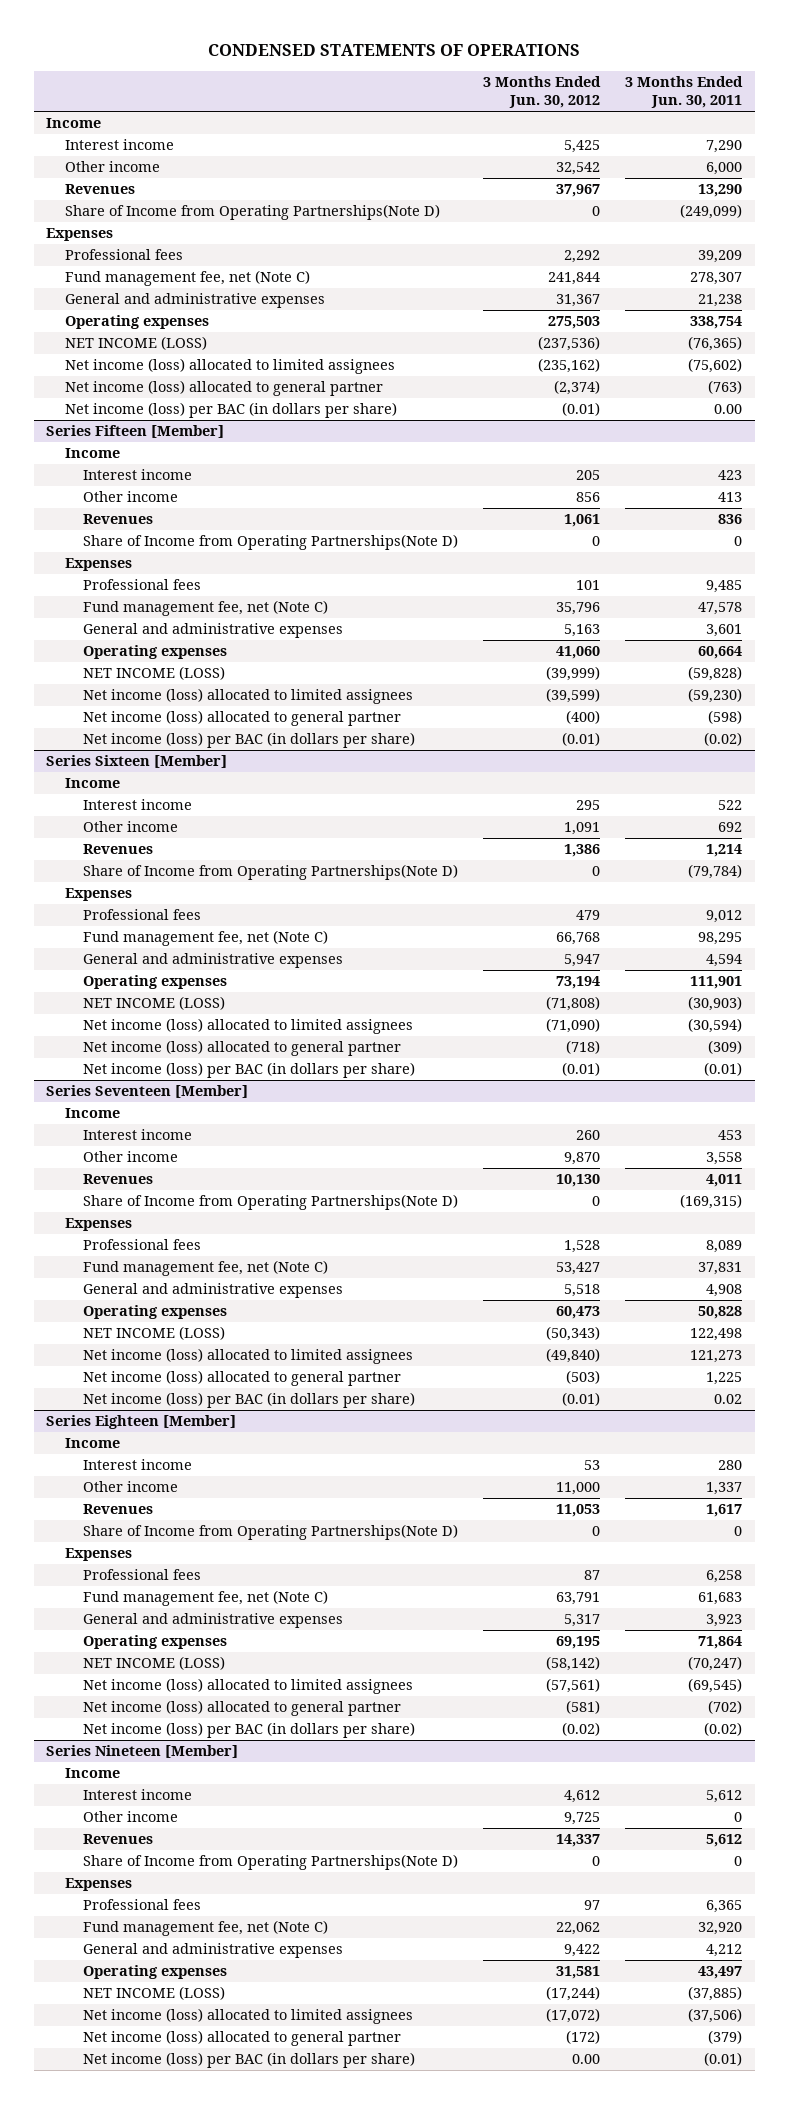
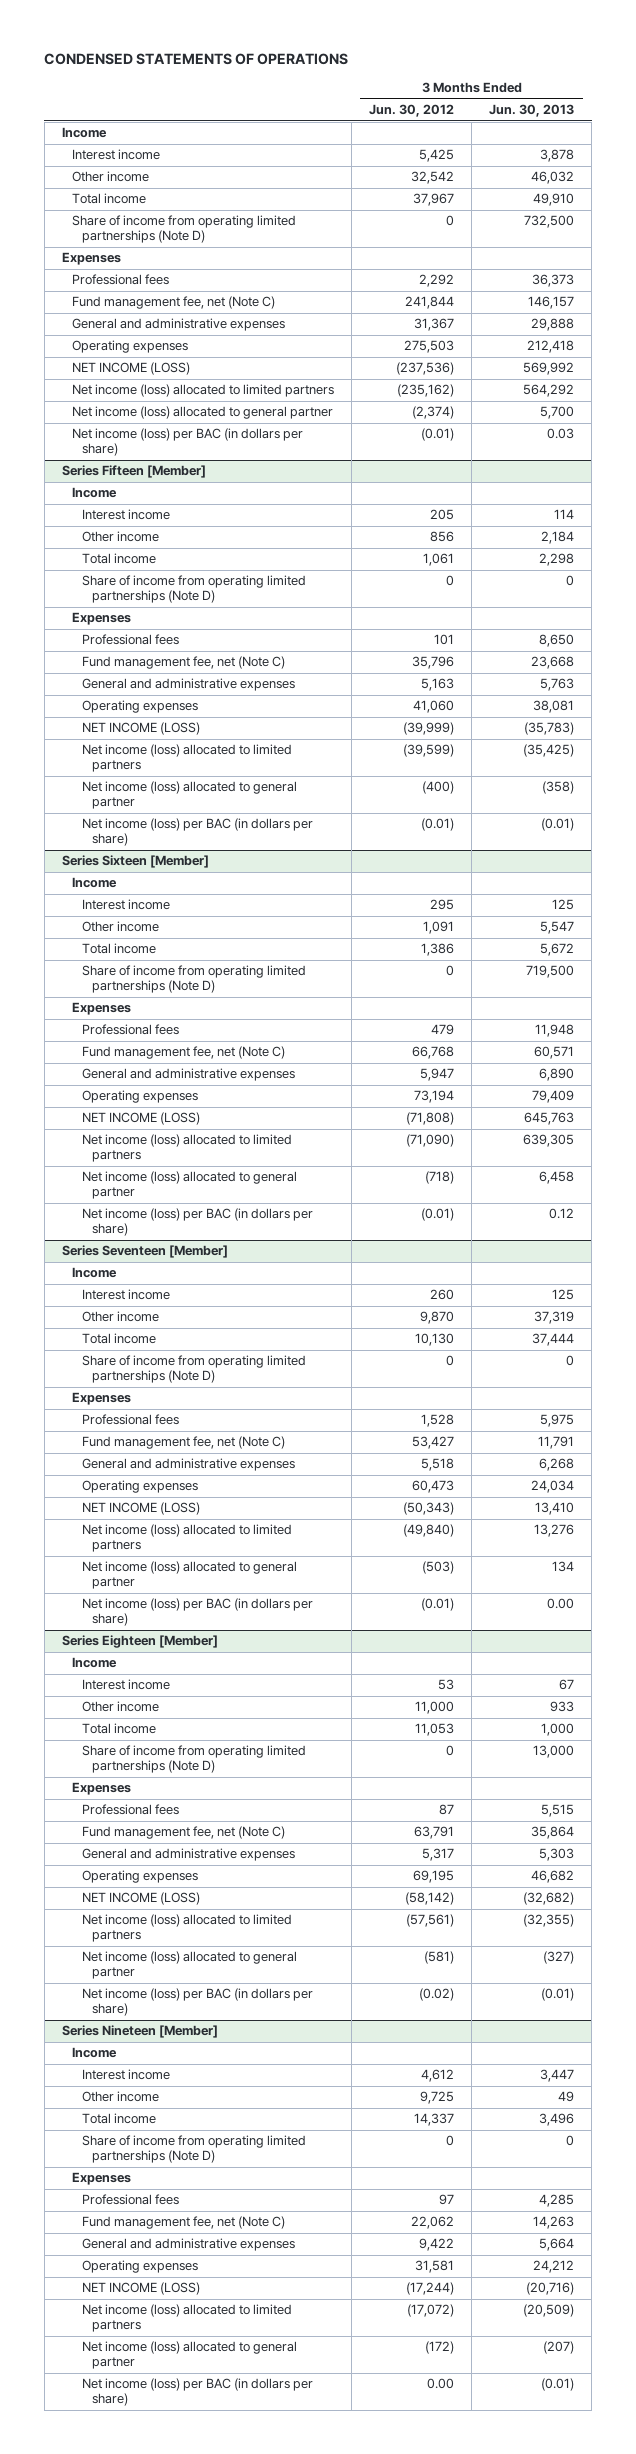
[625,76,744,109] 3 Months Ended Jun. 30, 2011 -> none
none -> [489,104,575,118] Jun. 30, 2013
[64,184,135,195] Revenues -> [72,193,147,205] Total income
[64,204,440,221] Share of Income from Operating Partnerships(Note D) -> [72,215,297,244] Share of income from operating limited partnerships (Note D)
[64,358,395,375] Net income (loss) allocated to limited assignees -> [72,384,335,398] Net income (loss) allocated to limited partners
[83,514,154,525] Revenues -> [82,553,157,565] Total income
[83,534,459,551] Share of Income from Operating Partnerships(Note D) -> [82,575,307,604] Share of income from operating limited partnerships (Note D)
[83,688,414,705] Net income (loss) allocated to limited assignees -> [82,744,293,773] Net income (loss) allocated to limited partners
[83,844,154,855] Revenues -> [82,943,157,955] Total income
[83,864,459,881] Share of Income from Operating Partnerships(Note D) -> [82,965,307,994] Share of income from operating limited partnerships (Note D)
[83,1018,414,1035] Net income (loss) allocated to limited assignees -> [82,1134,293,1163] Net income (loss) allocated to limited partners
[83,1174,154,1185] Revenues -> [82,1333,157,1345] Total income
[83,1194,459,1211] Share of Income from Operating Partnerships(Note D) -> [82,1355,307,1384] Share of income from operating limited partnerships (Note D)
[83,1348,414,1365] Net income (loss) allocated to limited assignees -> [82,1524,293,1553] Net income (loss) allocated to limited partners
[83,1504,154,1515] Revenues -> [82,1723,157,1735] Total income
[83,1524,459,1541] Share of Income from Operating Partnerships(Note D) -> [82,1745,307,1774] Share of income from operating limited partnerships (Note D)
[83,1678,414,1695] Net income (loss) allocated to limited assignees -> [82,1914,293,1943] Net income (loss) allocated to limited partners
[83,1834,154,1845] Revenues -> [82,2113,157,2125] Total income
[83,1854,459,1871] Share of Income from Operating Partnerships(Note D) -> [82,2135,307,2164] Share of income from operating limited partnerships (Note D)
[83,2008,414,2025] Net income (loss) allocated to limited assignees -> [82,2304,293,2333] Net income (loss) allocated to limited partners

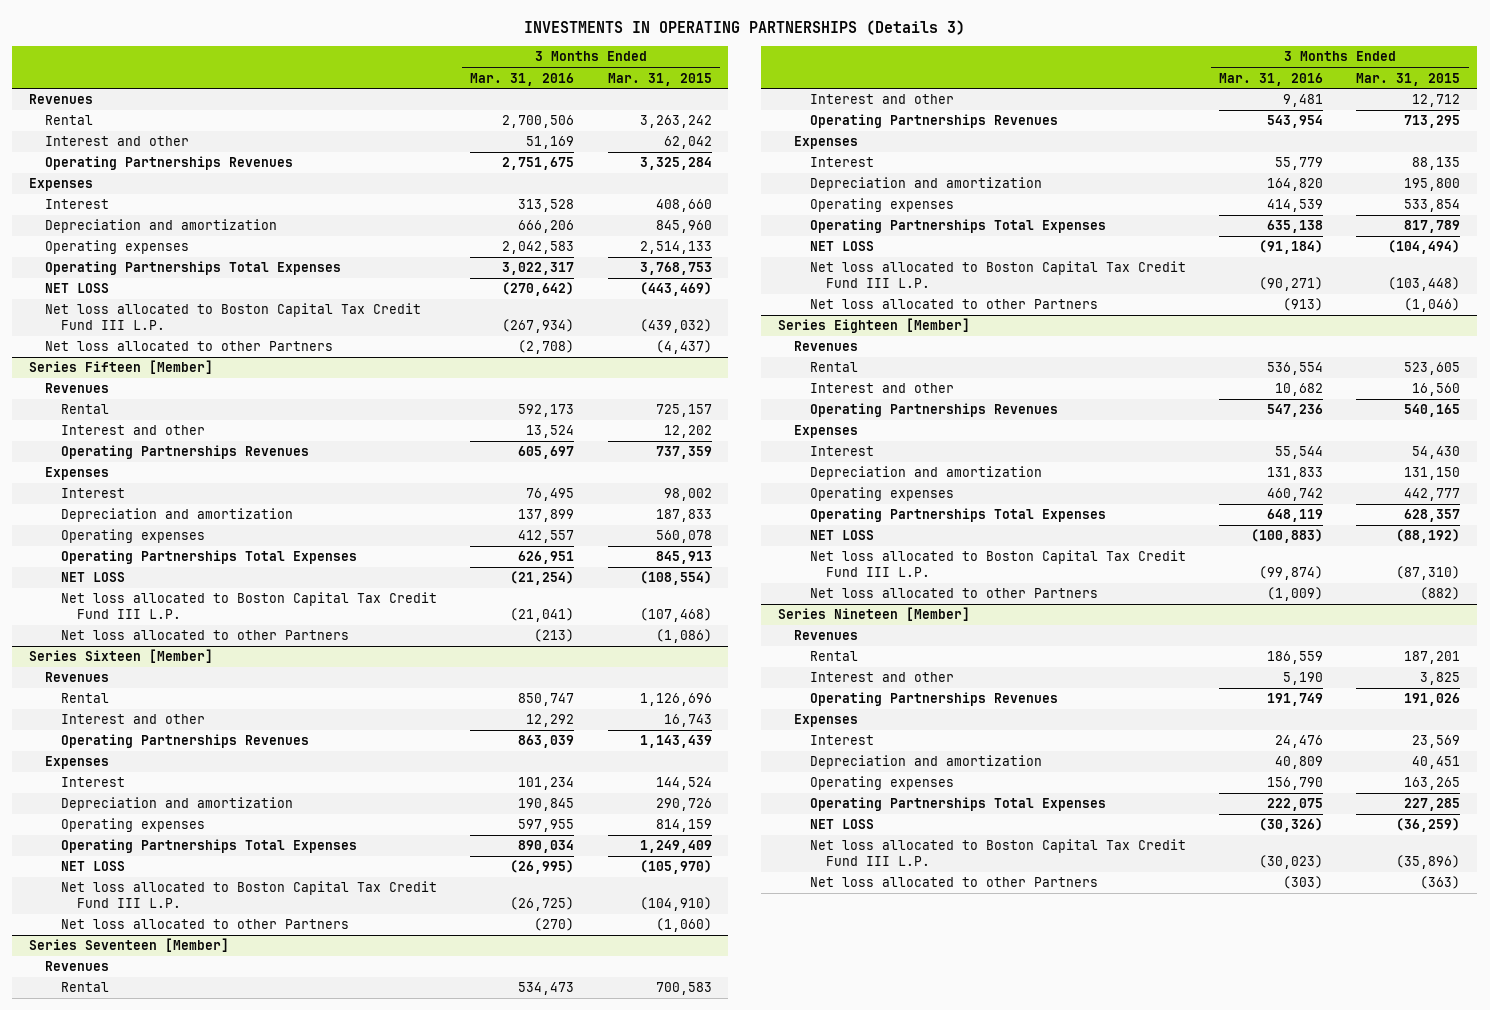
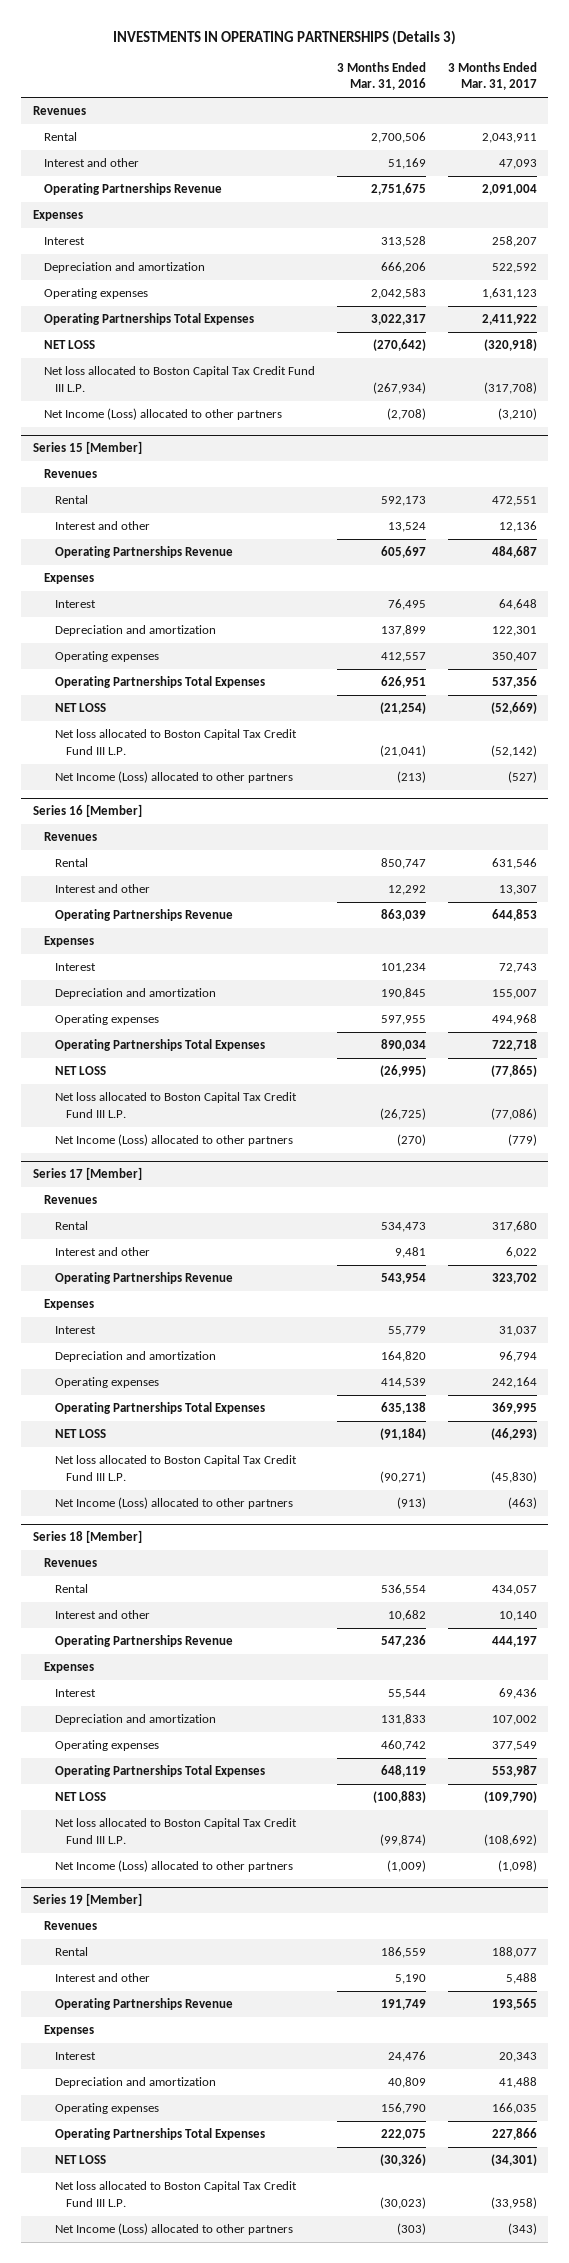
[607,72,712,86] Mar. 31, 2015 -> none
none -> [447,61,537,91] 3 Months Ended Mar. 31, 2017
[45,156,294,171] Operating Partnerships Revenues -> [43,183,222,196] Operating Partnerships Revenue
[45,341,334,352] Net loss allocated to other Partners -> [43,408,282,421] Net Income (Loss) allocated to other partners
[29,360,214,375] Series Fifteen [Member] -> [32,441,142,455] Series 15 [Member]
[61,445,310,460] Operating Partnerships Revenues -> [54,546,233,559] Operating Partnerships Revenue
[61,630,350,641] Net loss allocated to other Partners -> [54,771,293,784] Net Income (Loss) allocated to other partners
[29,649,214,664] Series Sixteen [Member] -> [32,804,142,818] Series 16 [Member]
[61,734,310,749] Operating Partnerships Revenues -> [54,909,233,922] Operating Partnerships Revenue
[61,919,350,930] Net loss allocated to other Partners -> [54,1134,293,1147] Net Income (Loss) allocated to other partners
[29,938,230,953] Series Seventeen [Member] -> [32,1167,142,1181] Series 17 [Member]
[809,114,1058,129] Operating Partnerships Revenues -> [54,1272,233,1285] Operating Partnerships Revenue
[809,299,1098,310] Net loss allocated to other Partners -> [54,1497,293,1510] Net Income (Loss) allocated to other partners
[777,318,970,334] Series Eighteen [Member] -> [32,1530,142,1544] Series 18 [Member]
[809,403,1058,418] Operating Partnerships Revenues -> [54,1635,233,1648] Operating Partnerships Revenue
[809,588,1098,599] Net loss allocated to other Partners -> [54,1860,293,1873] Net Income (Loss) allocated to other partners
[777,607,970,622] Series Nineteen [Member] -> [32,1893,142,1907] Series 19 [Member]
[809,692,1058,707] Operating Partnerships Revenues -> [54,1998,233,2011] Operating Partnerships Revenue
[809,877,1098,888] Net loss allocated to other Partners -> [54,2223,293,2236] Net Income (Loss) allocated to other partners

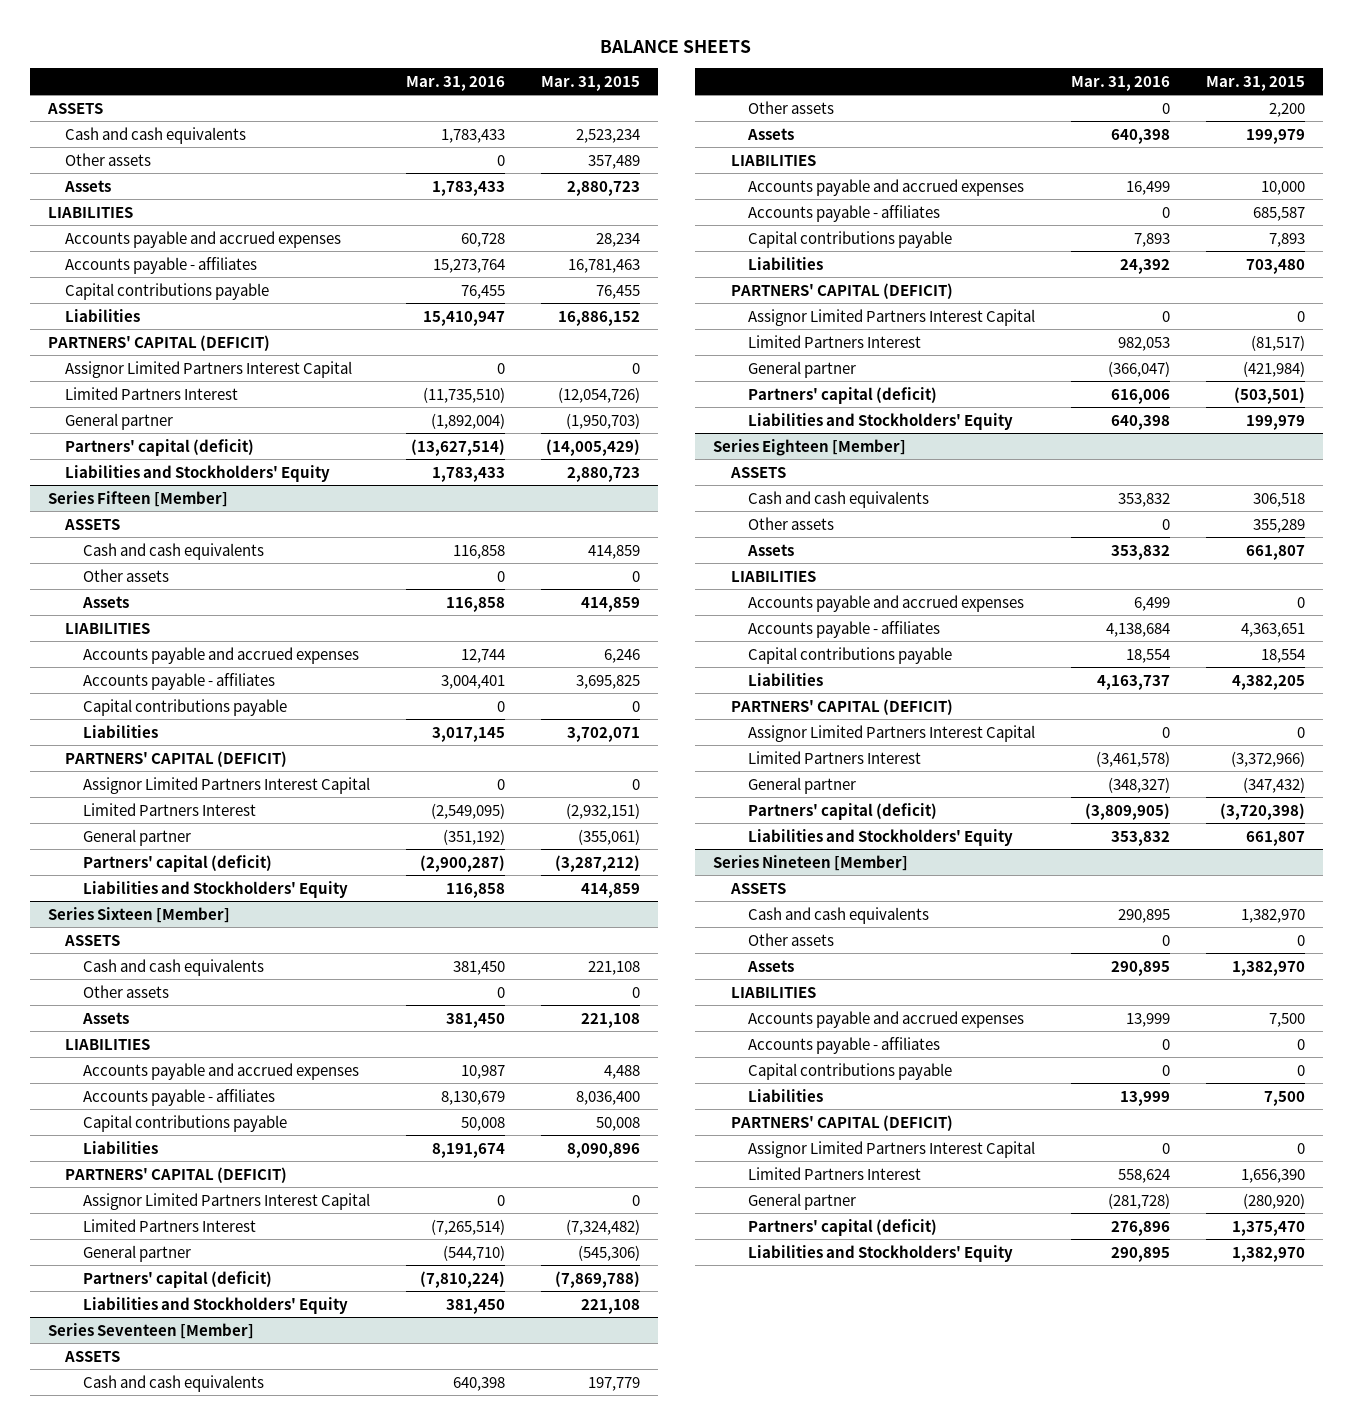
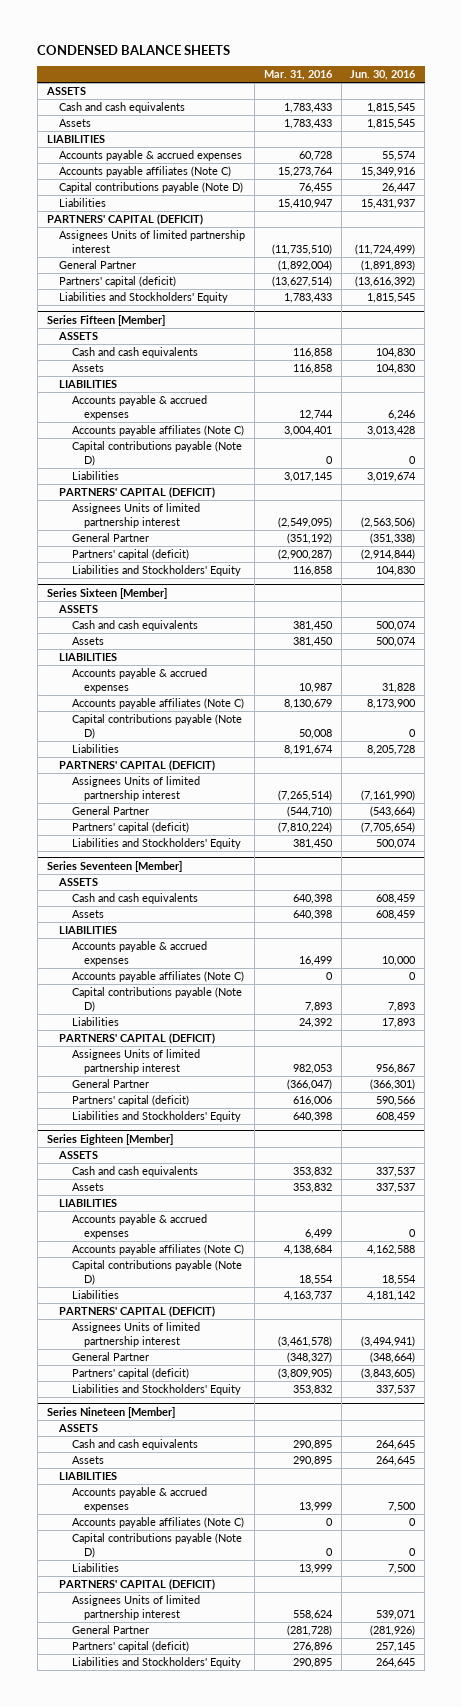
[600,40,752,54] BALANCE SHEETS -> [37,44,231,55] CONDENSED BALANCE SHEETS
[540,75,640,91] Mar. 31, 2015 -> none
none -> [350,70,417,81] Jun. 30, 2016
[65,152,152,166] Other assets -> none
[65,230,342,248] Accounts payable and accrued expenses -> [59,150,243,162] Accounts payable & accrued expenses
[65,256,258,274] Accounts payable - affiliates -> [59,166,232,178] Accounts payable affiliates (Note C)
[65,282,270,300] Capital contributions payable -> [59,182,244,194] Capital contributions payable (Note D)
[65,360,353,378] Assignor Limited Partners Interest Capital -> none
[65,386,239,400] Limited Partners Interest -> [59,230,246,253] Assignees Units of limited partnership interest
[65,412,174,430] General partner -> [59,260,137,270] General Partner
[82,568,169,582] Other assets -> none
[82,646,359,664] Accounts payable and accrued expenses -> [71,395,207,420] Accounts payable & accrued expenses
[82,672,275,690] Accounts payable - affiliates -> [71,425,244,437] Accounts payable affiliates (Note C)
[82,698,287,716] Capital contributions payable -> [71,441,242,466] Capital contributions payable (Note D)
[82,776,370,794] Assignor Limited Partners Interest Capital -> none
[82,802,256,816] Limited Partners Interest -> [71,503,200,528] Assignees Units of limited partnership interest
[82,828,191,846] General partner -> [71,533,149,543] General Partner
[82,984,169,998] Other assets -> none
[82,1062,359,1080] Accounts payable and accrued expenses -> [71,668,207,693] Accounts payable & accrued expenses
[82,1088,275,1106] Accounts payable - affiliates -> [71,698,244,710] Accounts payable affiliates (Note C)
[82,1114,287,1132] Capital contributions payable -> [71,714,242,739] Capital contributions payable (Note D)
[82,1192,370,1210] Assignor Limited Partners Interest Capital -> none
[82,1218,256,1232] Limited Partners Interest -> [71,776,200,801] Assignees Units of limited partnership interest
[82,1244,191,1262] General partner -> [71,806,149,816] General Partner
[748,100,835,114] Other assets -> none
[748,178,1025,196] Accounts payable and accrued expenses -> [71,941,207,966] Accounts payable & accrued expenses
[748,204,941,222] Accounts payable - affiliates -> [71,971,244,983] Accounts payable affiliates (Note C)
[748,230,953,248] Capital contributions payable -> [71,987,242,1012] Capital contributions payable (Note D)
[748,308,1036,326] Assignor Limited Partners Interest Capital -> none
[748,334,922,348] Limited Partners Interest -> [71,1049,200,1074] Assignees Units of limited partnership interest
[748,360,857,378] General partner -> [71,1079,149,1089] General Partner
[748,516,835,530] Other assets -> none
[748,594,1025,612] Accounts payable and accrued expenses -> [71,1214,207,1239] Accounts payable & accrued expenses
[748,620,941,638] Accounts payable - affiliates -> [71,1244,244,1256] Accounts payable affiliates (Note C)
[748,646,953,664] Capital contributions payable -> [71,1260,242,1285] Capital contributions payable (Note D)
[748,724,1036,742] Assignor Limited Partners Interest Capital -> none
[748,750,922,764] Limited Partners Interest -> [71,1322,200,1347] Assignees Units of limited partnership interest
[748,776,857,794] General partner -> [71,1352,149,1362] General Partner
[748,932,835,946] Other assets -> none
[748,1010,1025,1028] Accounts payable and accrued expenses -> [71,1487,207,1512] Accounts payable & accrued expenses
[748,1036,941,1054] Accounts payable - affiliates -> [71,1517,244,1529] Accounts payable affiliates (Note C)
[748,1062,953,1080] Capital contributions payable -> [71,1533,242,1558] Capital contributions payable (Note D)
[748,1140,1036,1158] Assignor Limited Partners Interest Capital -> none
[748,1166,922,1180] Limited Partners Interest -> [71,1595,200,1620] Assignees Units of limited partnership interest
[748,1192,857,1210] General partner -> [71,1625,149,1635] General Partner

